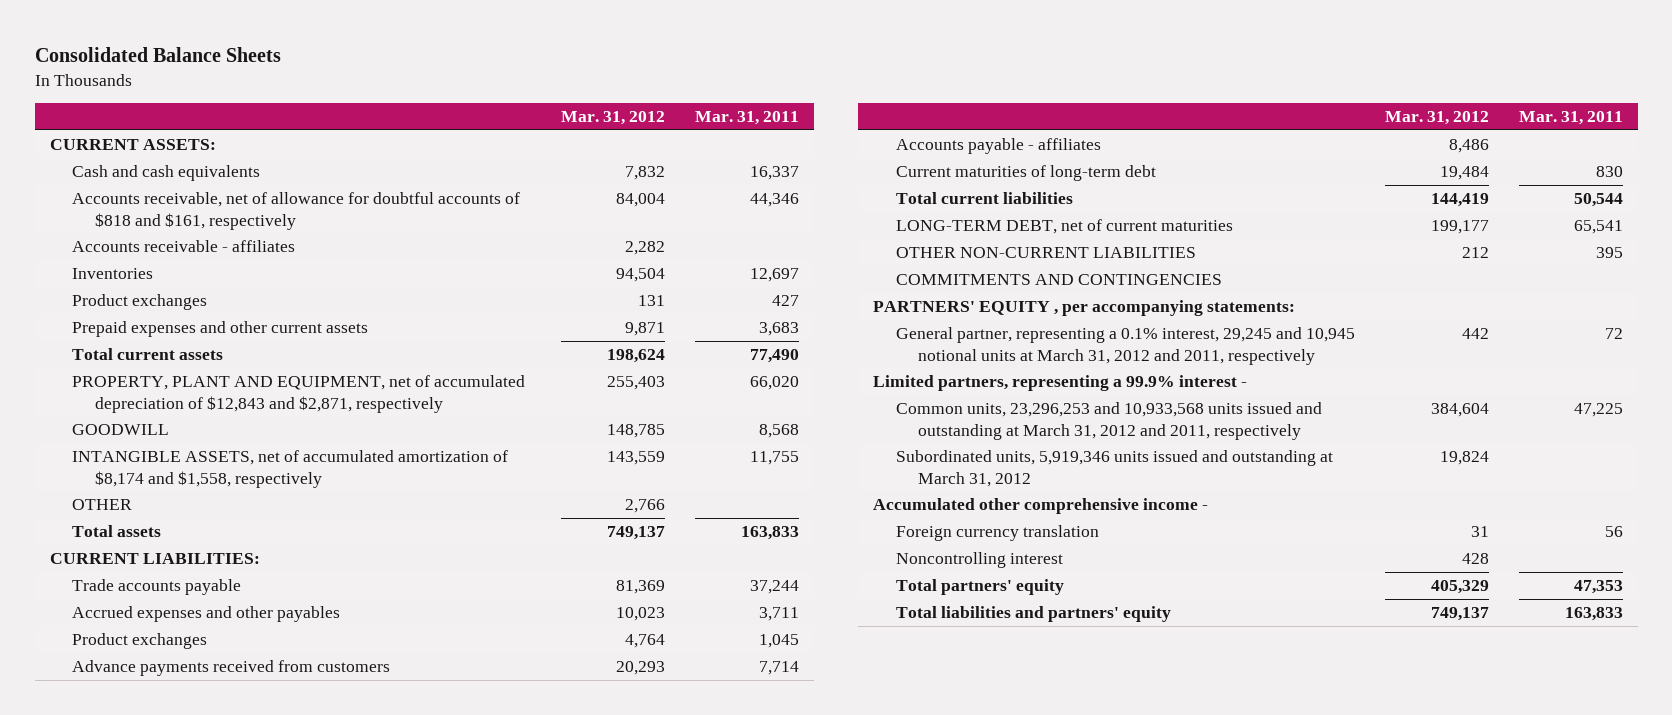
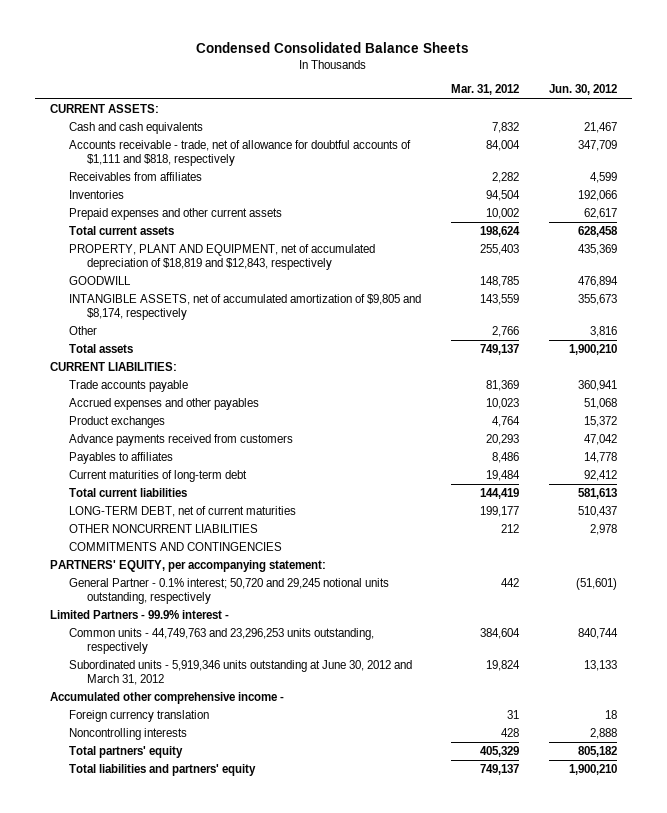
[34,47,281,63] Consolidated Balance Sheets -> [196,42,470,54] Condensed Consolidated Balance Sheets
[695,111,800,126] Mar. 31, 2011 -> none
none -> [548,84,617,96] Jun. 30, 2012
[72,192,521,230] Accounts receivable, net of allowance for doubtful accounts of $818 and $161, respectively -> [68,140,411,167] Accounts receivable - trade, net of allowance for doubtful accounts of $1,111 and $818, respectively
[72,240,296,253] Accounts receivable - affiliates -> [68,172,202,182] Receivables from affiliates
[72,294,208,311] Product exchanges -> none
[625,322,666,337] 9,871 -> [485,208,519,220] 10,002
[72,375,526,413] PROPERTY, PLANT AND EQUIPMENT, net of accumulated depreciation of $12,843 and $2,871, respectively -> [68,244,375,271] PROPERTY, PLANT AND EQUIPMENT, net of accumulated depreciation of $18,819 and $12,843, respectively
[72,450,509,488] INTANGIBLE ASSETS, net of accumulated amortization of $8,174 and $1,558, respectively -> [68,294,421,321] INTANGIBLE ASSETS, net of accumulated amortization of $9,805 and $8,174, respectively
[72,499,133,511] OTHER -> [68,326,97,336] Other
[895,138,1101,155] Accounts payable - affiliates -> [68,452,173,465] Payables to affiliates
[895,247,1196,259] OTHER NON-CURRENT LIABILITIES -> [68,524,258,534] OTHER NONCURRENT LIABILITIES
[873,300,1296,317] PARTNERS' EQUITY , per accompanying statements: -> [50,560,327,573] PARTNERS' EQUITY, per accompanying statement:
[895,327,1355,365] General partner, representing a 0.1% interest, 29,245 and 10,945 notional units at March 31, 2012 and 2011, respectively -> [68,578,389,605] General Partner - 0.1% interest; 50,720 and 29,245 notional units outstanding, respectively
[873,375,1248,392] Limited partners, representing a 99.9% interest - -> [50,610,230,620] Limited Partners - 99.9% interest -
[895,402,1322,440] Common units, 23,296,253 and 10,933,568 units issued and outstanding at March 31, 2012 and 2011, respectively -> [68,628,374,655] Common units - 44,749,763 and 23,296,253 units outstanding, respectively
[895,450,1333,487] Subordinated units, 5,919,346 units issued and outstanding at March 31, 2012 -> [68,660,412,686] Subordinated units - 5,919,346 units outstanding at June 30, 2012 and March 31, 2012
[895,552,1063,569] Noncontrolling interest -> [68,728,187,741] Noncontrolling interests

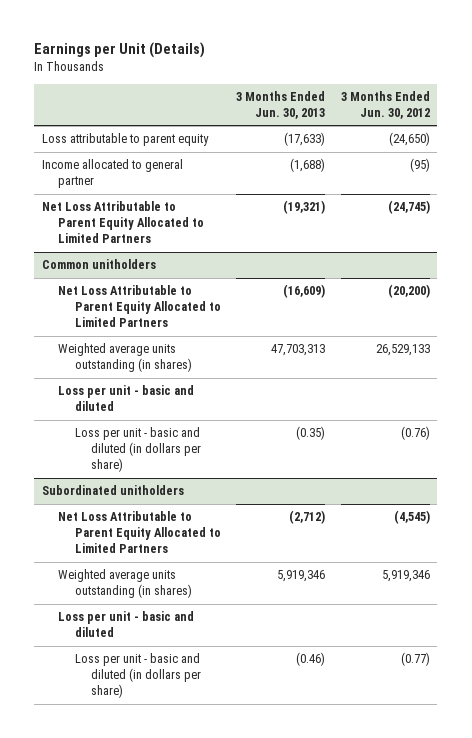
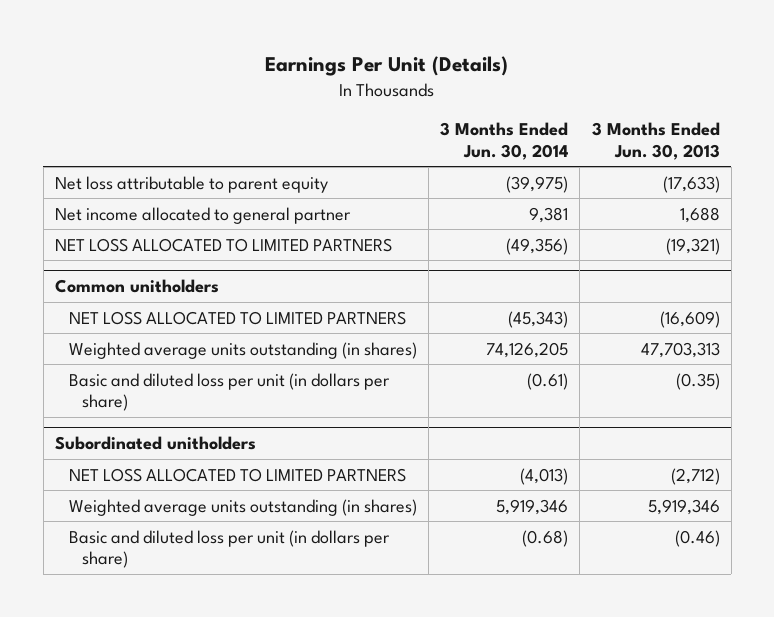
[34,41,206,58] Earnings per Unit (Details) -> [265,56,509,77] Earnings Per Unit (Details)
[340,90,430,119] 3 Months Ended Jun. 30, 2012 -> none
none -> [440,122,569,160] 3 Months Ended Jun. 30, 2014
[41,133,209,147] Loss attributable to parent equity -> [54,175,328,193] Net loss attributable to parent equity
[41,159,183,189] Income allocated to general partner -> [54,206,351,224] Net income allocated to general partner
[290,158,326,173] (1,688) -> [679,206,720,223] 1,688
[41,201,205,244] Net Loss Attributable to Parent Equity Allocated to Limited Partners -> [54,237,392,252] NET LOSS ALLOCATED TO LIMITED PARTNERS
[58,285,221,328] Net Loss Attributable to Parent Equity Allocated to Limited Partners -> [68,310,406,325] NET LOSS ALLOCATED TO LIMITED PARTNERS
[58,385,195,412] Loss per unit - basic and diluted -> none
[74,427,202,473] Loss per unit - basic and diluted (in dollars per share) -> [68,372,390,412] Basic and diluted loss per unit (in dollars per share)
[58,511,221,554] Net Loss Attributable to Parent Equity Allocated to Limited Partners -> [68,467,406,482] NET LOSS ALLOCATED TO LIMITED PARTNERS
[58,611,195,638] Loss per unit - basic and diluted -> none
[74,653,202,699] Loss per unit - basic and diluted (in dollars per share) -> [68,529,390,569] Basic and diluted loss per unit (in dollars per share)

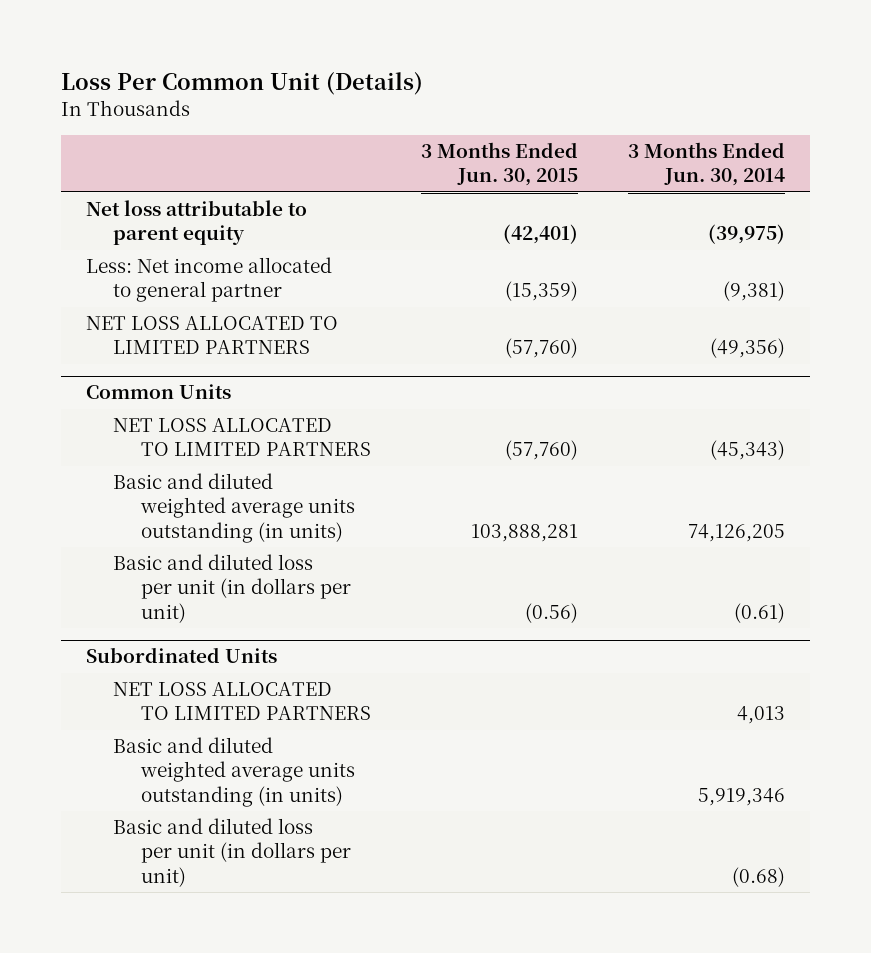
[265,56,509,77] Earnings Per Unit (Details) -> [60,72,423,96] Loss Per Common Unit (Details)
[591,122,720,160] 3 Months Ended Jun. 30, 2013 -> none
none -> [420,142,578,187] 3 Months Ended Jun. 30, 2015
[54,206,351,224] Net income allocated to general partner -> [85,257,332,303] Less: Net income allocated to general partner
[529,206,569,223] 9,381 -> [722,281,785,302] (9,381)
[54,279,219,294] Common unitholders -> none
none -> [85,384,231,400] Common Units
[54,436,256,451] Subordinated unitholders -> none
[68,341,417,359] Weighted average units outstanding (in shares) -> [113,473,356,543] Basic and diluted weighted average units outstanding (in units)
[68,372,390,412] Basic and diluted loss per unit (in dollars per share) -> [113,554,352,623] Basic and diluted loss per unit (in dollars per unit)
none -> [85,647,277,664] Subordinated Units
[520,467,569,485] (4,013) -> [736,706,785,725] 4,013
[68,498,417,516] Weighted average units outstanding (in shares) -> [113,737,356,807] Basic and diluted weighted average units outstanding (in units)
[68,529,390,569] Basic and diluted loss per unit (in dollars per share) -> [113,818,352,887] Basic and diluted loss per unit (in dollars per unit)

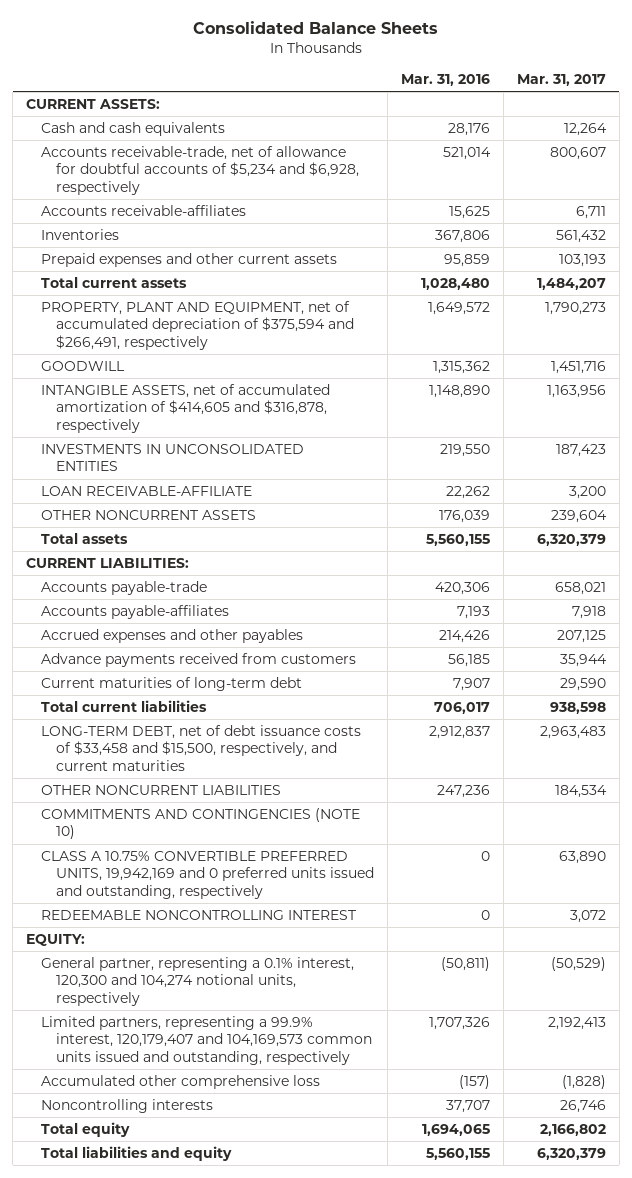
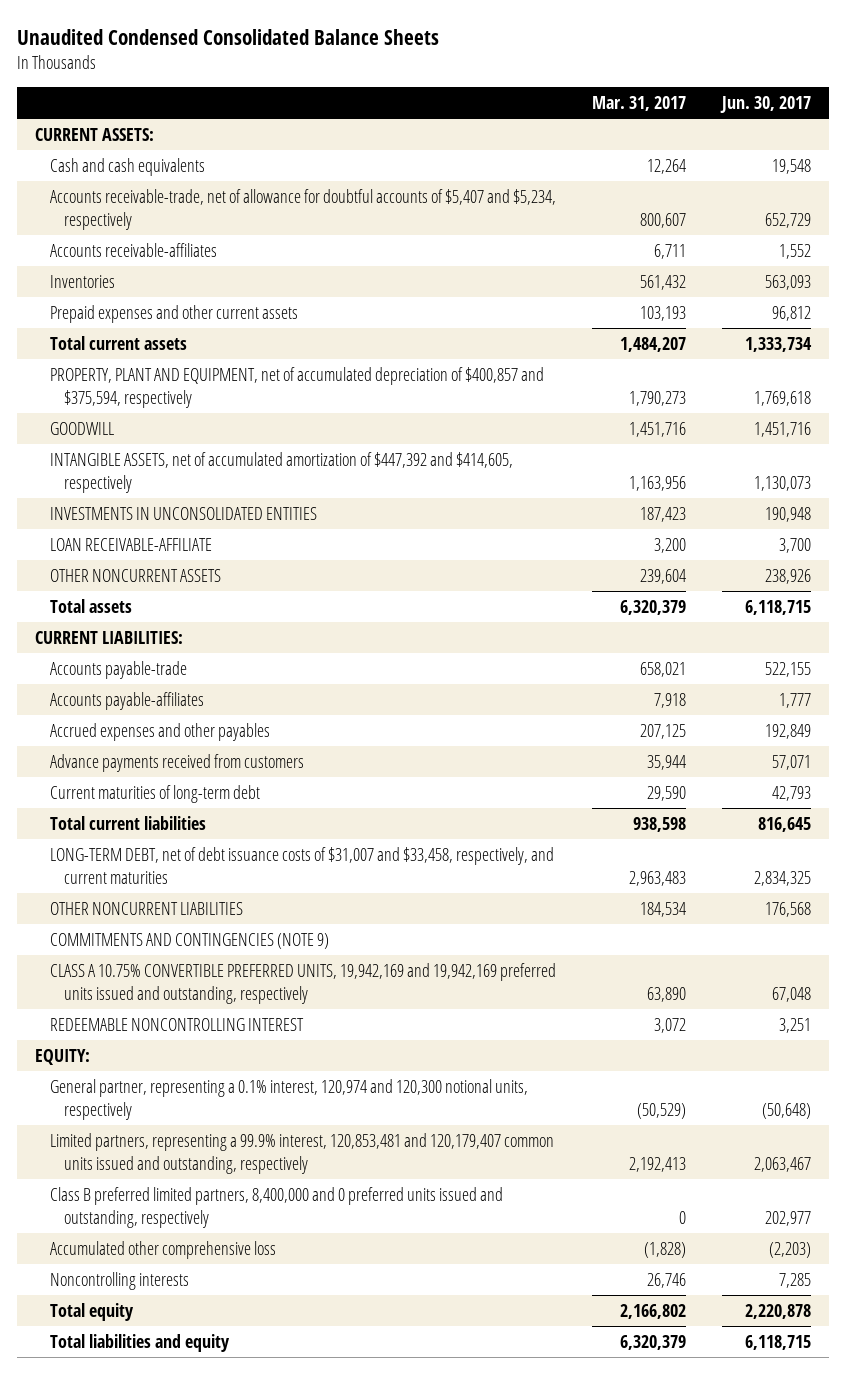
[193,21,439,35] Consolidated Balance Sheets -> [17,29,440,46] Unaudited Condensed Consolidated Balance Sheets
[400,73,490,86] Mar. 31, 2016 -> none
none -> [719,96,811,114] Jun. 30, 2017
[41,146,359,195] Accounts receivable-trade, net of allowance for doubtful accounts of $5,234 and $6,928, respectively -> [49,188,556,230] Accounts receivable-trade, net of allowance for doubtful accounts of $5,407 and $5,234, respectively
[41,301,354,350] PROPERTY, PLANT AND EQUIPMENT, net of accumulated depreciation of $375,594 and $266,491, respectively -> [49,366,544,408] PROPERTY, PLANT AND EQUIPMENT, net of accumulated depreciation of $400,857 and $375,594, respectively
[41,384,331,433] INTANGIBLE ASSETS, net of accumulated amortization of $414,605 and $316,878, respectively -> [49,451,513,493] INTANGIBLE ASSETS, net of accumulated amortization of $447,392 and $414,605, respectively
[41,725,362,771] LONG-TERM DEBT, net of debt issuance costs of $33,458 and $15,500, respectively, and current maturities -> [49,846,554,884] LONG-TERM DEBT, net of debt issuance costs of $31,007 and $33,458, respectively, and current maturities
[41,808,361,840] COMMITMENTS AND CONTINGENCIES (NOTE 10) -> [49,932,329,949] COMMITMENTS AND CONTINGENCIES (NOTE 9)
[41,851,374,899] CLASS A 10.75% CONVERTIBLE PREFERRED UNITS, 19,942,169 and 0 preferred units issued and outstanding, respectively -> [49,962,556,1004] CLASS A 10.75% CONVERTIBLE PREFERRED UNITS, 19,942,169 and 19,942,169 preferred units issued and outstanding, respectively
[41,957,355,1006] General partner, representing a 0.1% interest, 120,300 and 104,274 notional units, respectively -> [49,1078,528,1120] General partner, representing a 0.1% interest, 120,974 and 120,300 notional units, respectively
[41,1016,372,1065] Limited partners, representing a 99.9% interest, 120,179,407 and 104,169,573 common units issued and outstanding, respectively -> [49,1132,554,1174] Limited partners, representing a 99.9% interest, 120,853,481 and 120,179,407 common units issued and outstanding, respectively
none -> [49,1186,503,1228] Class B preferred limited partners, 8,400,000 and 0 preferred units issued and outstanding, respectively

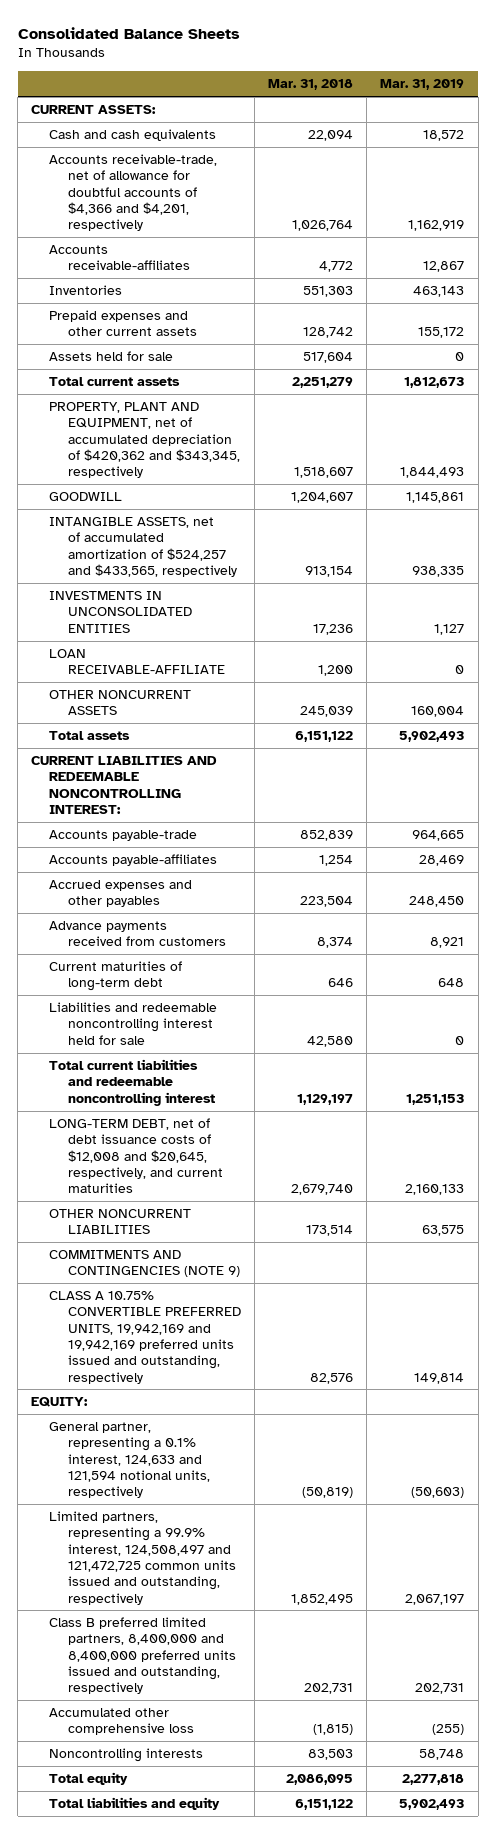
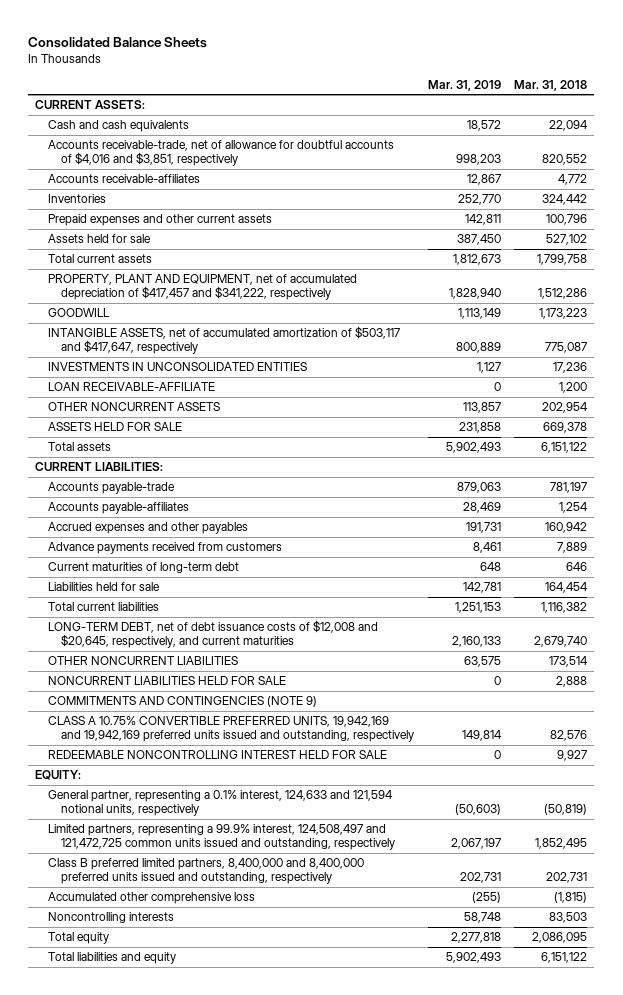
[49,154,218,232] Accounts receivable-trade, net of allowance for doubtful accounts of $4,366 and $4,201, respectively -> [48,140,395,167] Accounts receivable-trade, net of allowance for doubtful accounts of $4,016 and $3,851, respectively
[292,220,354,232] 1,026,764 -> [542,154,588,166] 820,552
[408,220,465,232] 1,162,919 -> [455,154,501,166] 998,203
[303,286,354,298] 551,303 -> [542,194,588,206] 324,442
[413,286,465,298] 463,143 -> [457,194,501,206] 252,770
[303,327,354,339] 128,742 -> [546,214,588,226] 100,796
[418,327,465,339] 155,172 -> [464,214,501,226] 142,811
[303,352,354,364] 517,604 -> [546,234,588,246] 527,102
[455,352,465,362] 0 -> [456,234,501,246] 387,450
[292,377,354,389] 2,251,279 -> [537,254,588,266] 1,799,758
[49,402,240,479] PROPERTY, PLANT AND EQUIPMENT, net of accumulated depreciation of $420,362 and $343,345, respectively -> [48,274,358,301] PROPERTY, PLANT AND EQUIPMENT, net of accumulated depreciation of $417,457 and $341,222, respectively
[294,467,354,479] 1,518,607 -> [538,288,588,300] 1,512,286
[400,467,465,479] 1,844,493 -> [448,288,501,300] 1,828,940
[291,492,354,504] 1,204,607 -> [539,308,588,320] 1,173,223
[406,492,465,504] 1,145,861 -> [457,308,501,320] 1,113,149
[49,517,237,578] INTANGIBLE ASSETS, net of accumulated amortization of $524,257 and $433,565, respectively -> [48,326,401,355] INTANGIBLE ASSETS, net of accumulated amortization of $503,117 and $417,647, respectively
[305,566,354,578] 913,154 -> [545,342,588,354] 775,087
[412,566,465,578] 938,335 -> [455,342,501,354] 800,889
[300,706,354,718] 245,039 -> [542,402,589,414] 202,954
[411,706,465,718] 160,004 -> [462,402,501,414] 113,857
none -> [48,422,183,432] ASSETS HELD FOR SALE
[31,756,218,815] CURRENT LIABILITIES AND REDEEMABLE NONCONTROLLING INTEREST: -> [35,462,164,472] CURRENT LIABILITIES:
[300,830,354,842] 852,839 -> [550,482,588,494] 781,197
[412,830,465,842] 964,665 -> [456,482,501,494] 879,063
[300,896,354,908] 223,504 -> [545,522,588,534] 160,942
[409,896,465,908] 248,450 -> [465,522,501,534] 191,731
[317,937,354,949] 8,374 -> [557,542,588,554] 7,889
[430,937,465,949] 8,921 -> [472,542,501,554] 8,461
[49,1002,218,1045] Liabilities and redeemable noncontrolling interest held for sale -> [48,582,161,592] Liabilities held for sale
[307,1035,354,1047] 42,580 -> [545,582,589,594] 164,454
[455,1035,465,1045] 0 -> [462,582,501,594] 142,781
[49,1059,215,1106] Total current liabilities and redeemable noncontrolling interest -> [48,602,160,612] Total current liabilities
[297,1093,354,1105] 1,129,197 -> [541,602,588,614] 1,116,382
none -> [48,676,287,686] NONCURRENT LIABILITIES HELD FOR SALE
none -> [48,750,388,760] REDEEMABLE NONCONTROLLING INTEREST HELD FOR SALE

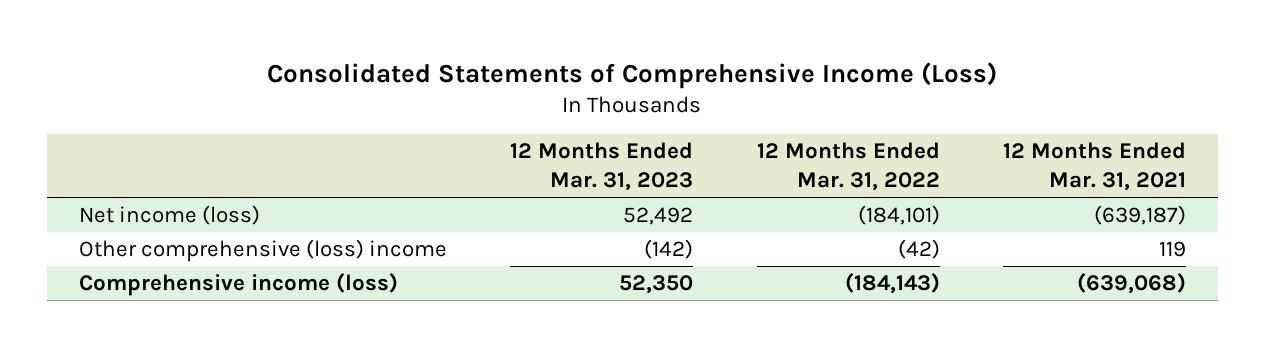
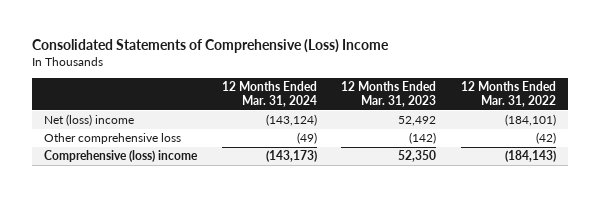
[267,61,998,89] Consolidated Statements of Comprehensive Income (Loss) -> [31,39,389,54] Consolidated Statements of Comprehensive (Loss) Income
[1003,142,1187,192] 12 Months Ended Mar. 31, 2021 -> none
none -> [221,81,317,107] 12 Months Ended Mar. 31, 2024
[78,205,260,226] Net income (loss) -> [44,114,135,127] Net (loss) income
[78,239,447,263] Other comprehensive (loss) income -> [44,133,182,145] Other comprehensive loss
[78,273,398,297] Comprehensive income (loss) -> [44,150,199,163] Comprehensive (loss) income

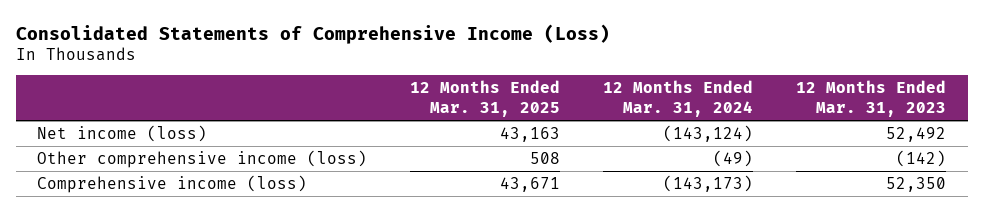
[31,39,389,54] Consolidated Statements of Comprehensive (Loss) Income -> [15,23,610,44] Consolidated Statements of Comprehensive Income (Loss)
[460,81,556,107] 12 Months Ended Mar. 31, 2022 -> none
none -> [410,80,561,117] 12 Months Ended Mar. 31, 2025
[44,114,135,127] Net (loss) income -> [37,124,208,142] Net income (loss)
[44,133,182,145] Other comprehensive loss -> [37,149,368,168] Other comprehensive income (loss)
[44,150,199,163] Comprehensive (loss) income -> [37,174,308,193] Comprehensive income (loss)

